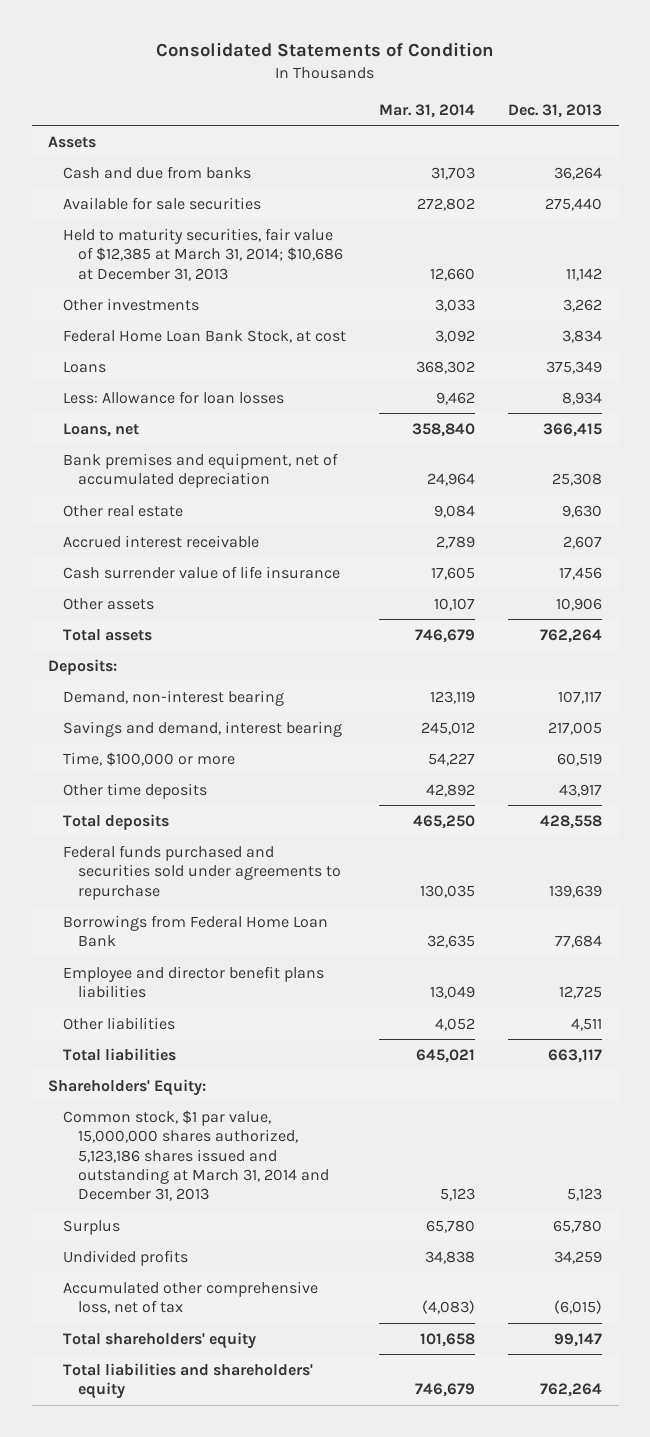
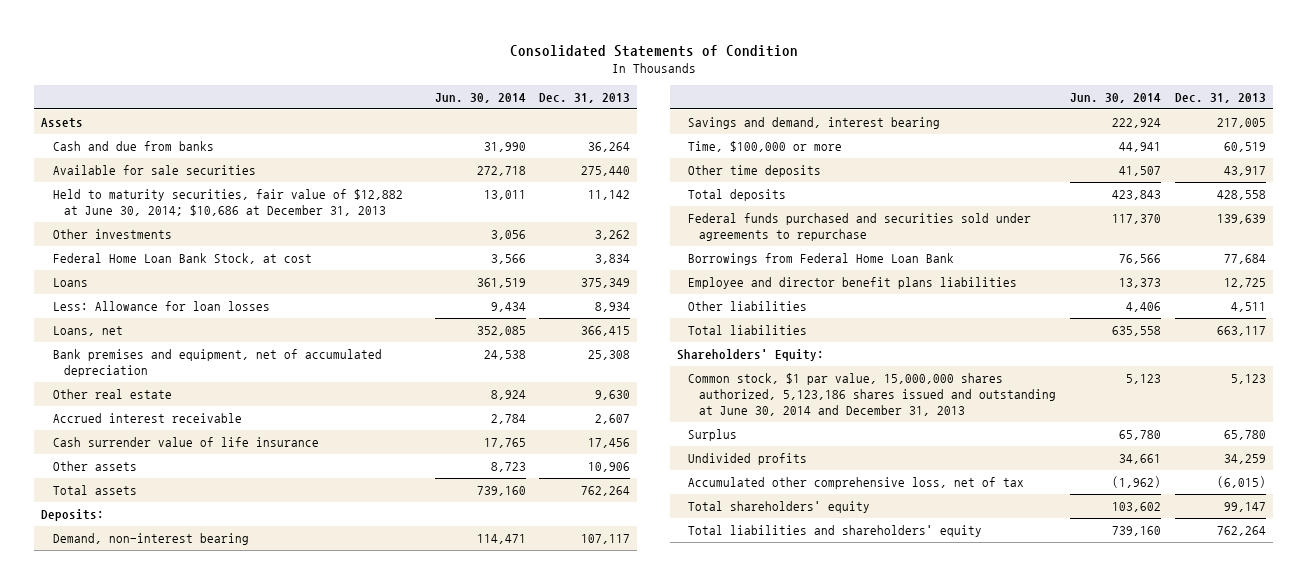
[379,103,476,118] Mar. 31, 2014 -> none
none -> [434,93,526,104] Jun. 30, 2014
[63,227,344,281] Held to maturity securities, fair value of $12,385 at March 31, 2014; $10,686 at December 31, 2013 -> [52,189,403,217] Held to maturity securities, fair value of $12,882 at June 30, 2014; $10,686 at December 31, 2013
[63,1109,330,1202] Common stock, $1 par value, 15,000,000 shares authorized, 5,123,186 shares issued and outstanding at March 31, 2014 and December 31, 2013 -> [687,373,1056,417] Common stock, $1 par value, 15,000,000 shares authorized, 5,123,186 shares issued and outstanding at June 30, 2014 and December 31, 2013

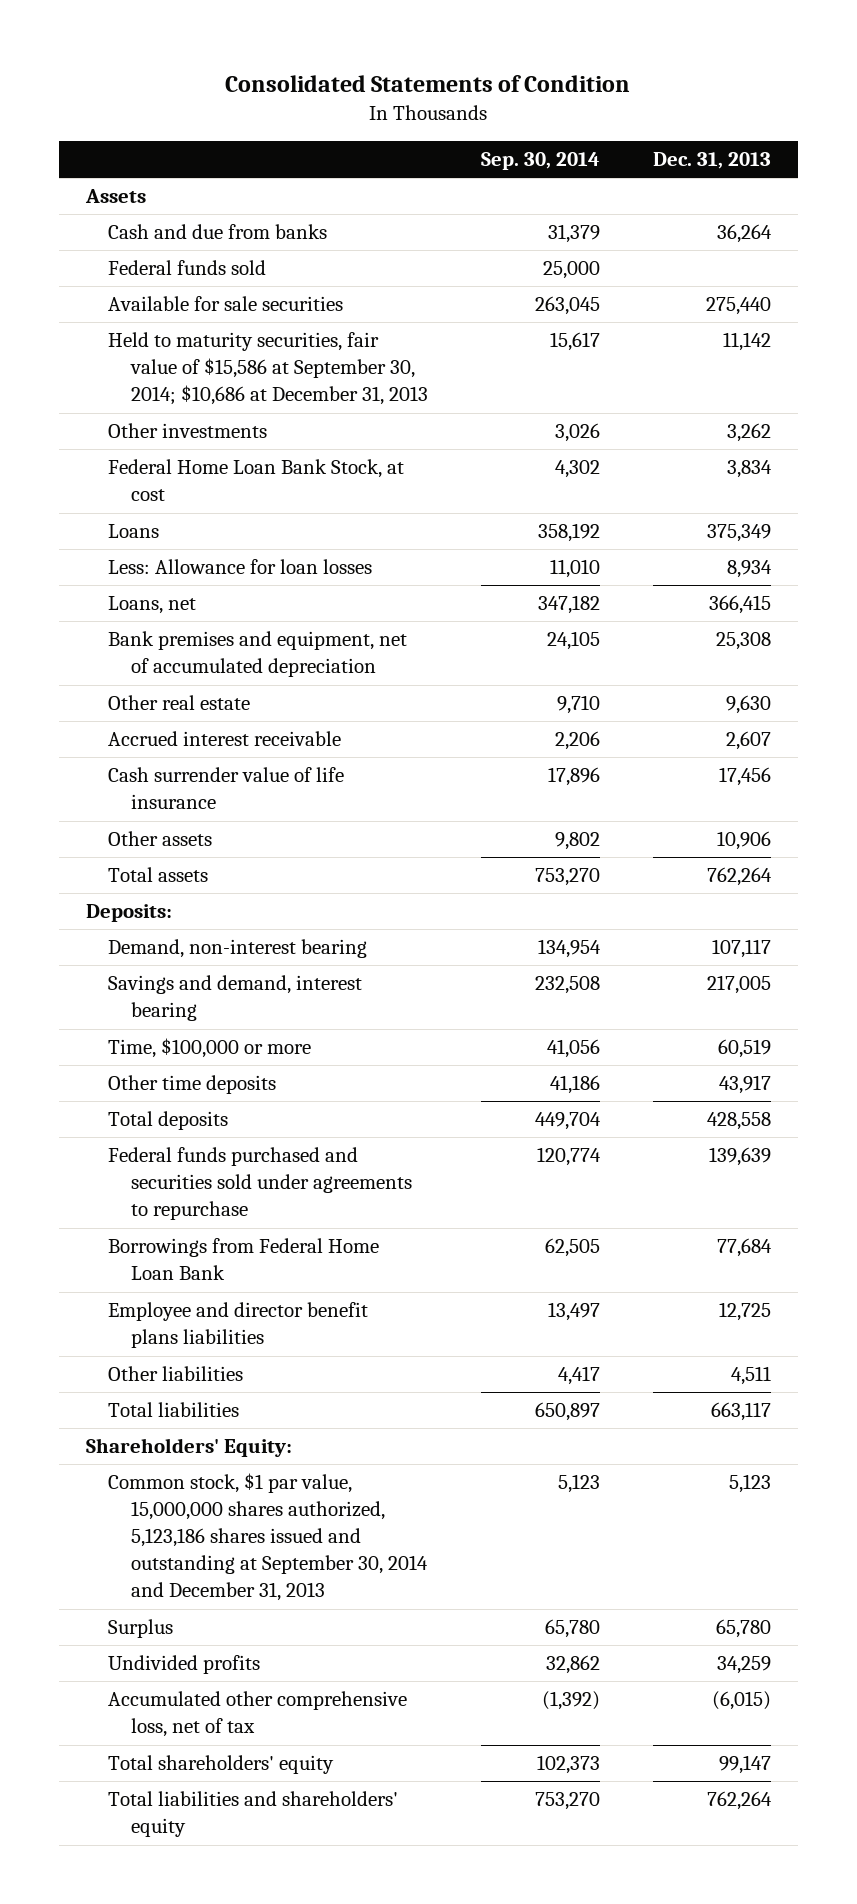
[434,93,526,104] Jun. 30, 2014 -> none
none -> [481,152,601,171] Sep. 30, 2014
none -> [108,260,267,276] Federal funds sold
[52,189,403,217] Held to maturity securities, fair value of $12,882 at June 30, 2014; $10,686 at December 31, 2013 -> [108,332,429,406] Held to maturity securities, fair value of $15,586 at September 30, 2014; $10,686 at December 31, 2013
[687,373,1056,417] Common stock, $1 par value, 15,000,000 shares authorized, 5,123,186 shares issued and outstanding at June 30, 2014 and December 31, 2013 -> [108,1473,429,1602] Common stock, $1 par value, 15,000,000 shares authorized, 5,123,186 shares issued and outstanding at September 30, 2014 and December 31, 2013

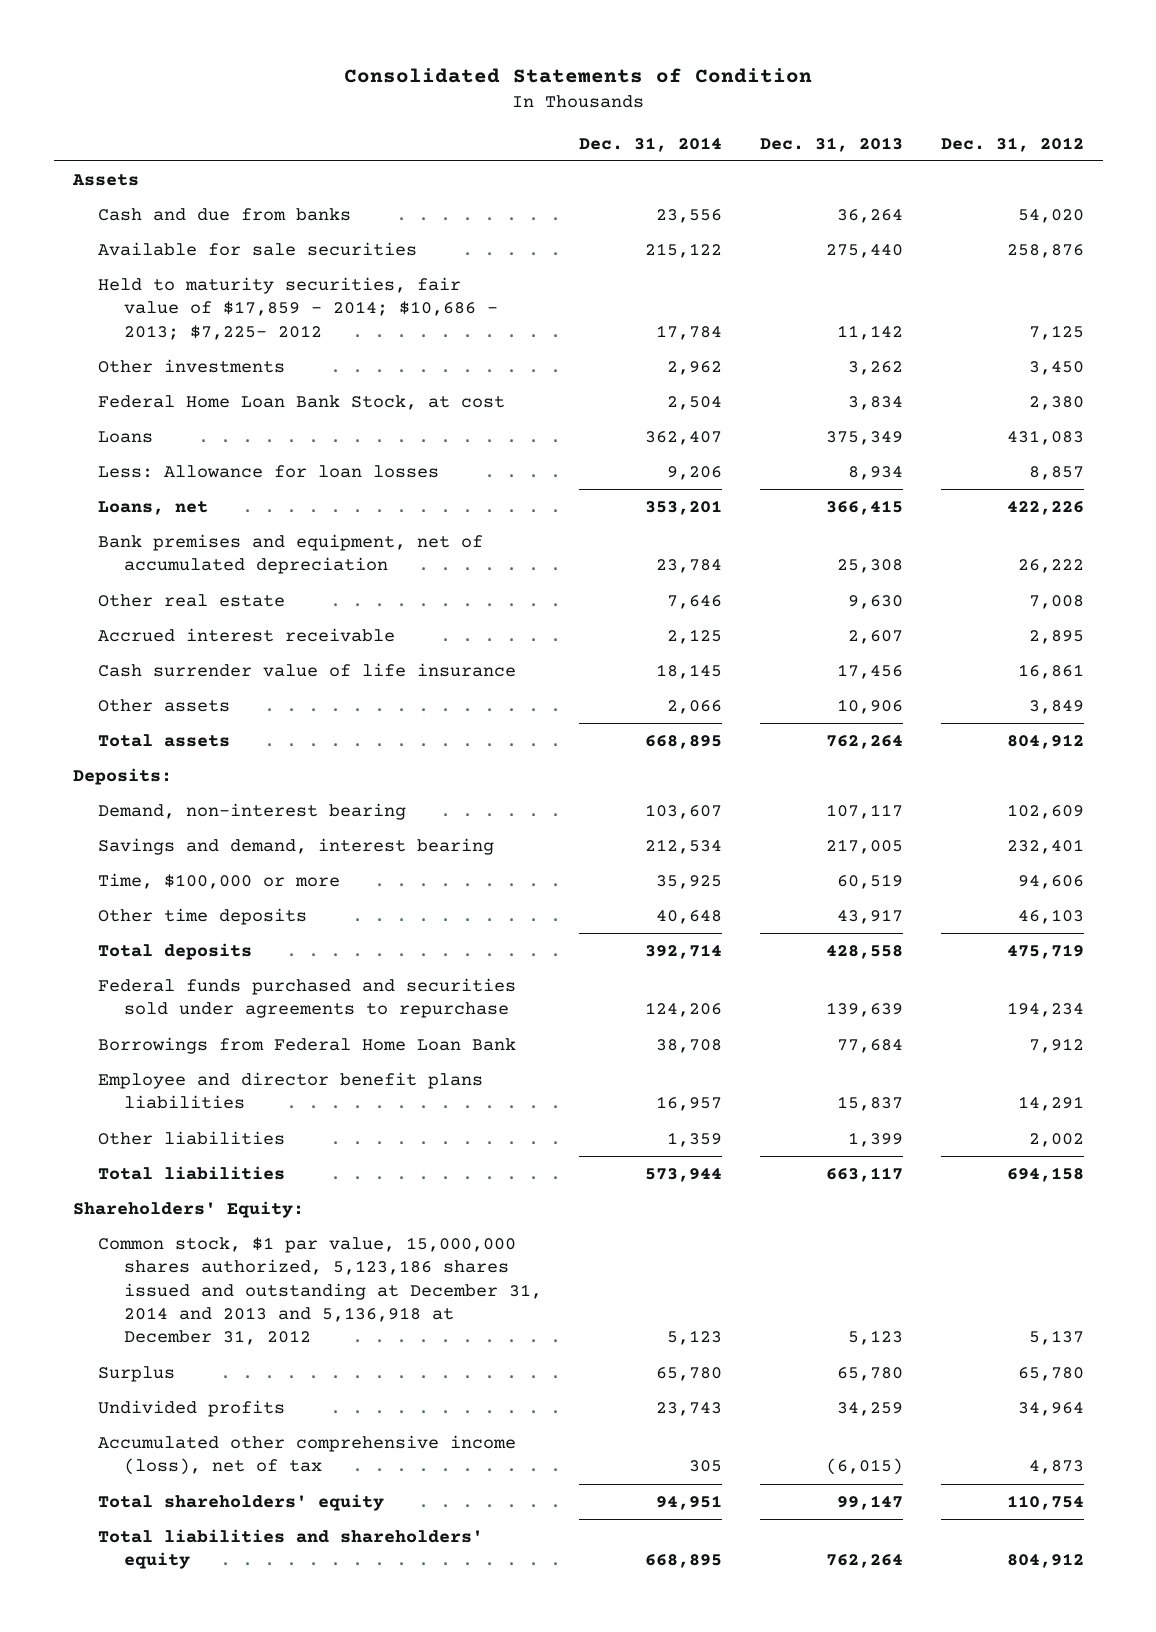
[481,152,601,171] Sep. 30, 2014 -> none
none -> [579,136,723,152] Dec. 31, 2014
none -> [940,136,1084,152] Dec. 31, 2012
[108,260,267,276] Federal funds sold -> none
[108,332,429,406] Held to maturity securities, fair value of $15,586 at September 30, 2014; $10,686 at December 31, 2013 -> [98,277,498,340] Held to maturity securities, fair value of $17,859 - 2014; $10,686 - 2013; $7,225- 2012
[719,1302,772,1322] 12,725 -> [837,1096,904,1112] 15,837
[731,1366,772,1386] 4,511 -> [848,1132,904,1148] 1,399
[108,1473,429,1602] Common stock, $1 par value, 15,000,000 shares authorized, 5,123,186 shares issued and outstanding at September 30, 2014 and December 31, 2013 -> [98,1237,542,1346] Common stock, $1 par value, 15,000,000 shares authorized, 5,123,186 shares issued and outstanding at December 31, 2014 and 2013 and 5,136,918 at December 31, 2012
[108,1691,408,1738] Accumulated other comprehensive loss, net of tax -> [98,1435,517,1476] Accumulated other comprehensive income (loss), net of tax

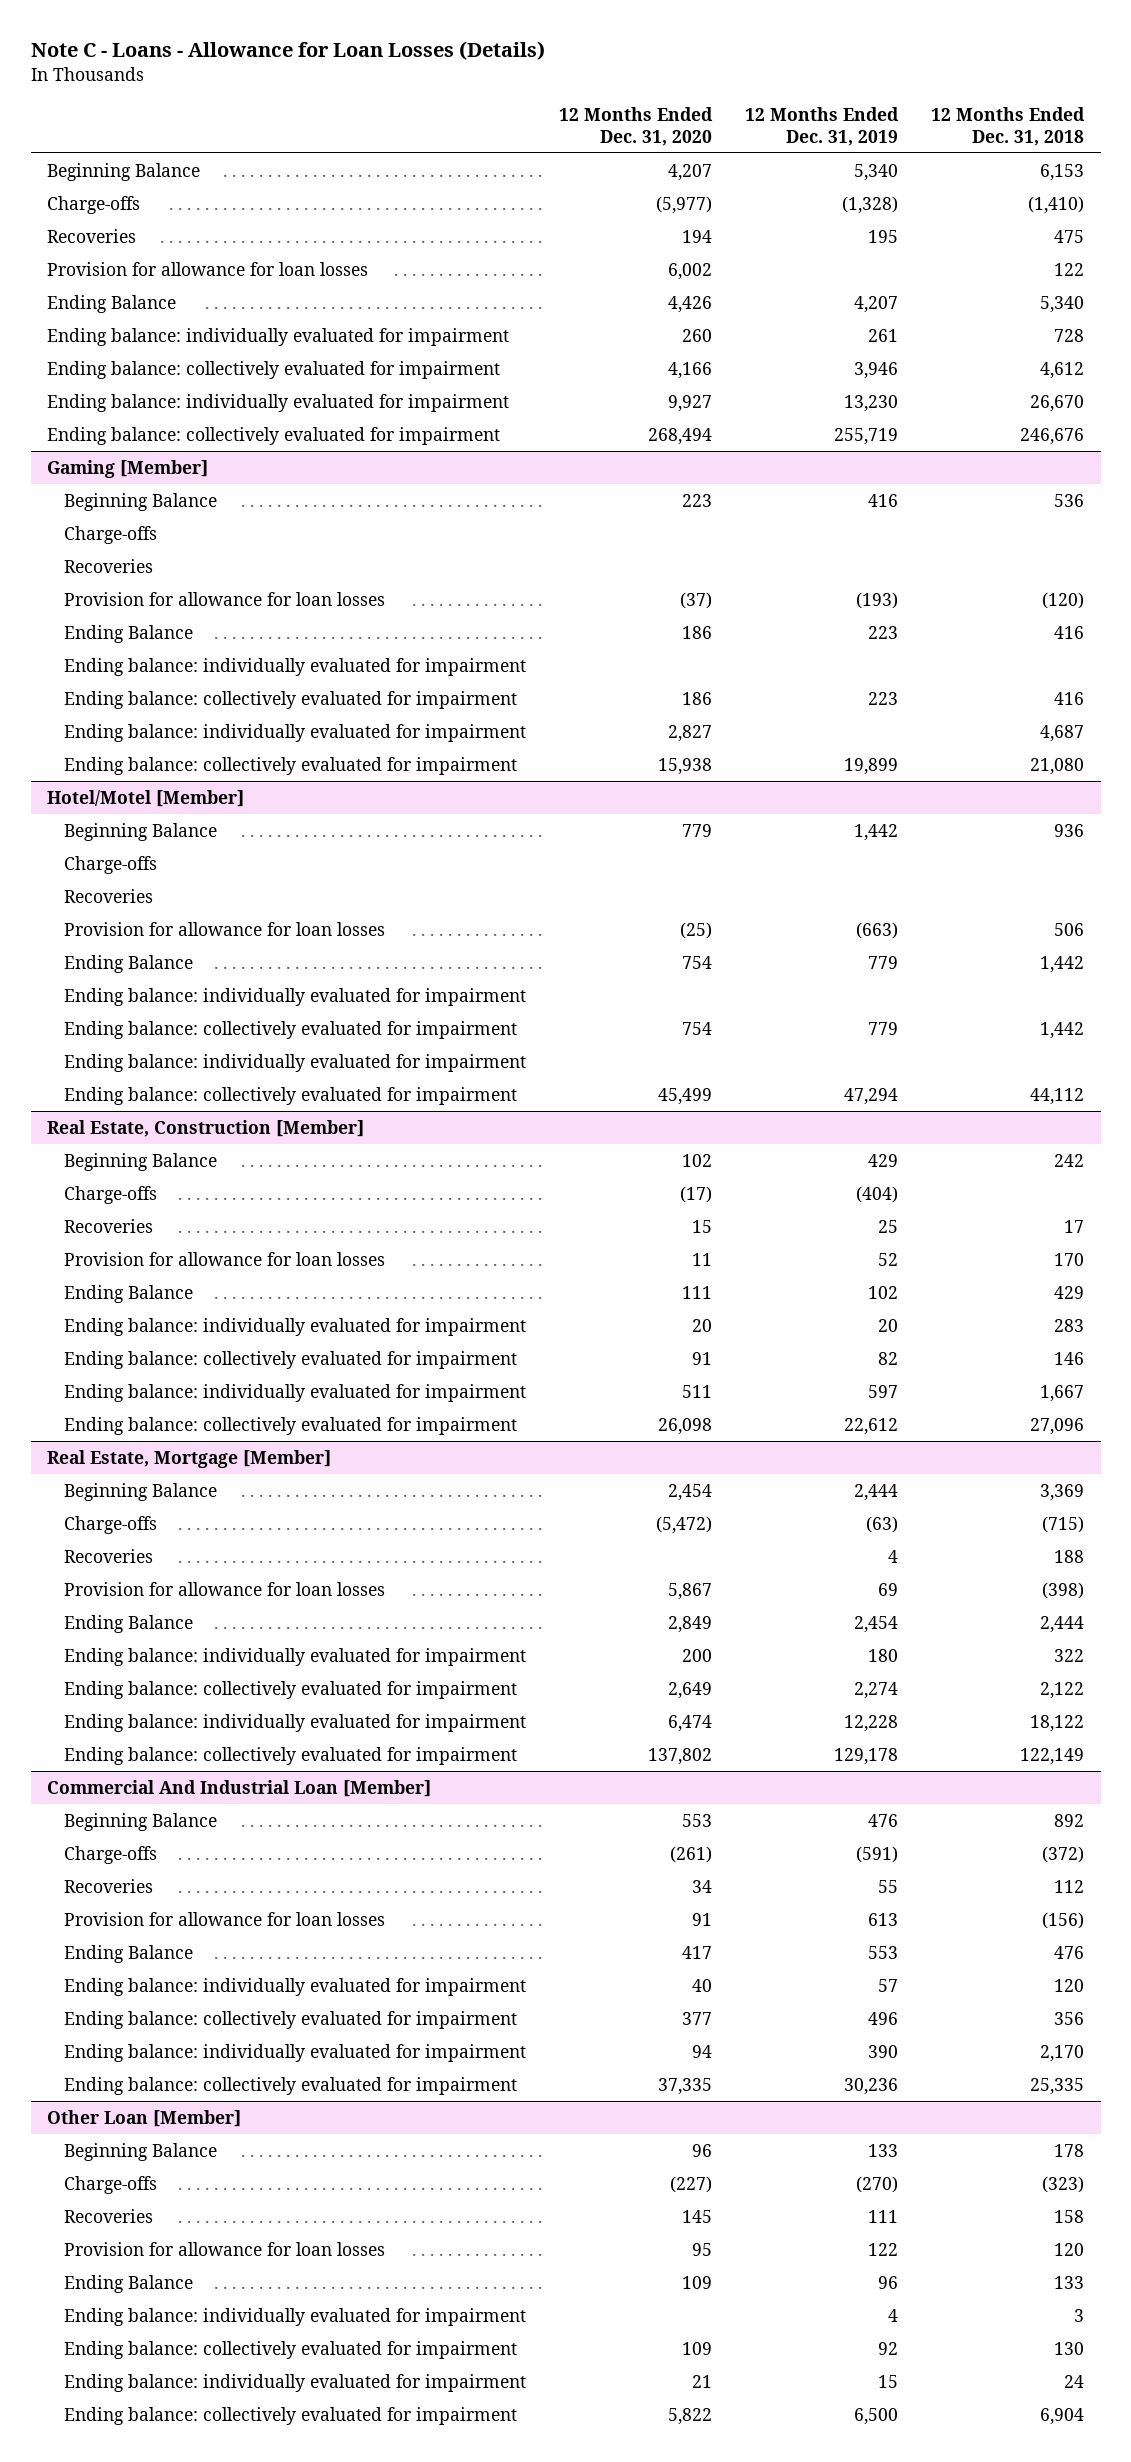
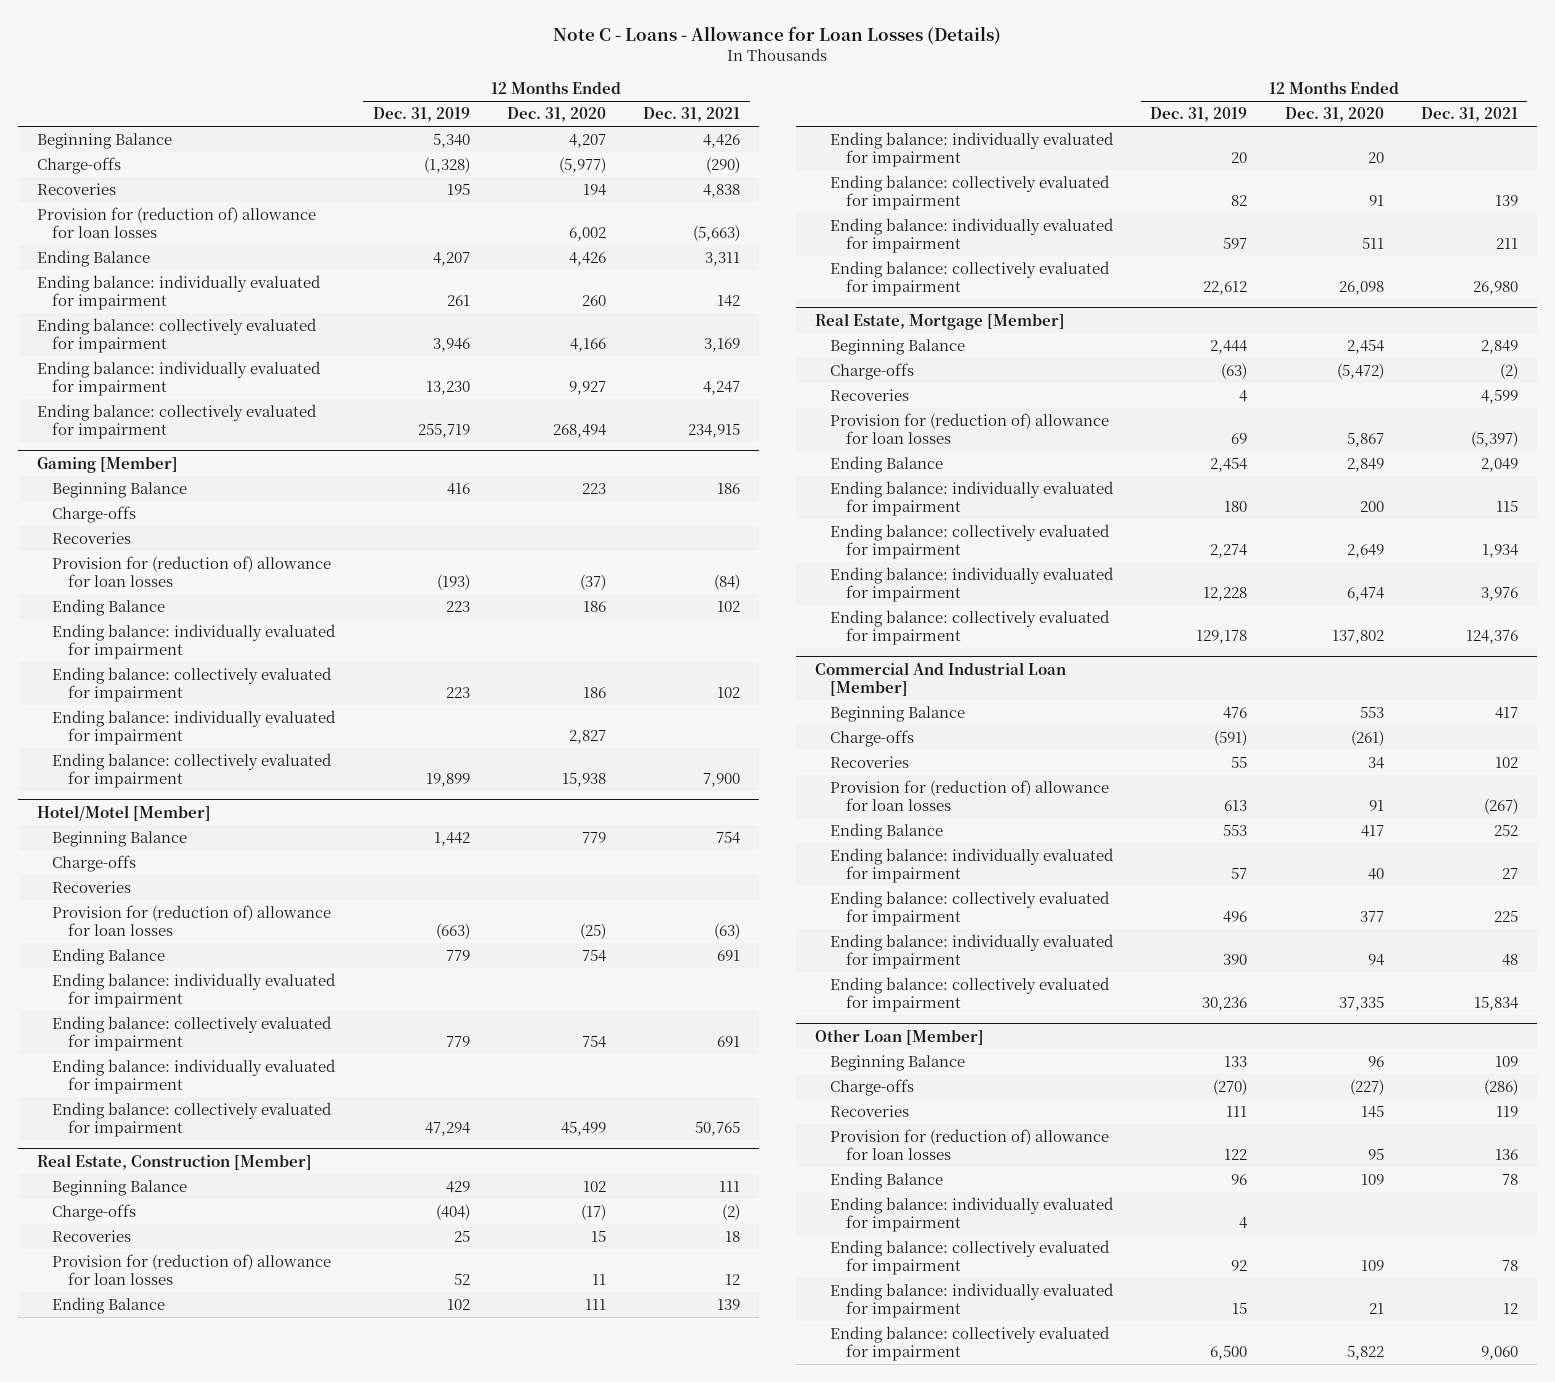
[931,106,1086,146] 12 Months Ended Dec. 31, 2018 -> none
none -> [643,107,741,123] Dec. 31, 2021
[47,261,369,276] Provision for allowance for loan losses -> [36,207,316,238] Provision for (reduction of) allowance for loan losses
[63,591,385,606] Provision for allowance for loan losses -> [52,556,332,587] Provision for (reduction of) allowance for loan losses
[63,921,385,936] Provision for allowance for loan losses -> [52,905,332,936] Provision for (reduction of) allowance for loan losses
[63,1251,385,1266] Provision for allowance for loan losses -> [52,1254,332,1285] Provision for (reduction of) allowance for loan losses
[63,1581,385,1596] Provision for allowance for loan losses -> [830,413,1110,444] Provision for (reduction of) allowance for loan losses
[63,1911,385,1926] Provision for allowance for loan losses -> [830,780,1110,811] Provision for (reduction of) allowance for loan losses
[63,2241,385,2256] Provision for allowance for loan losses -> [830,1129,1110,1160] Provision for (reduction of) allowance for loan losses

